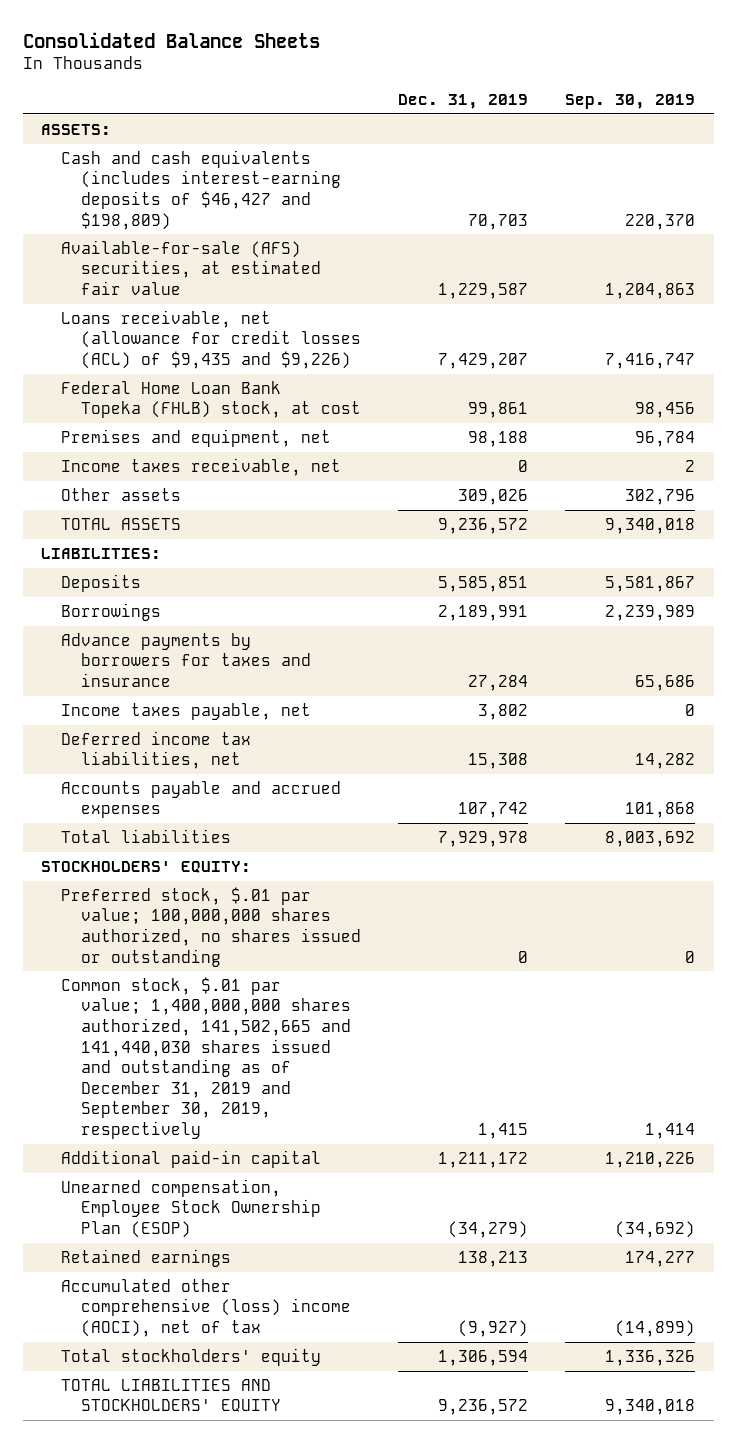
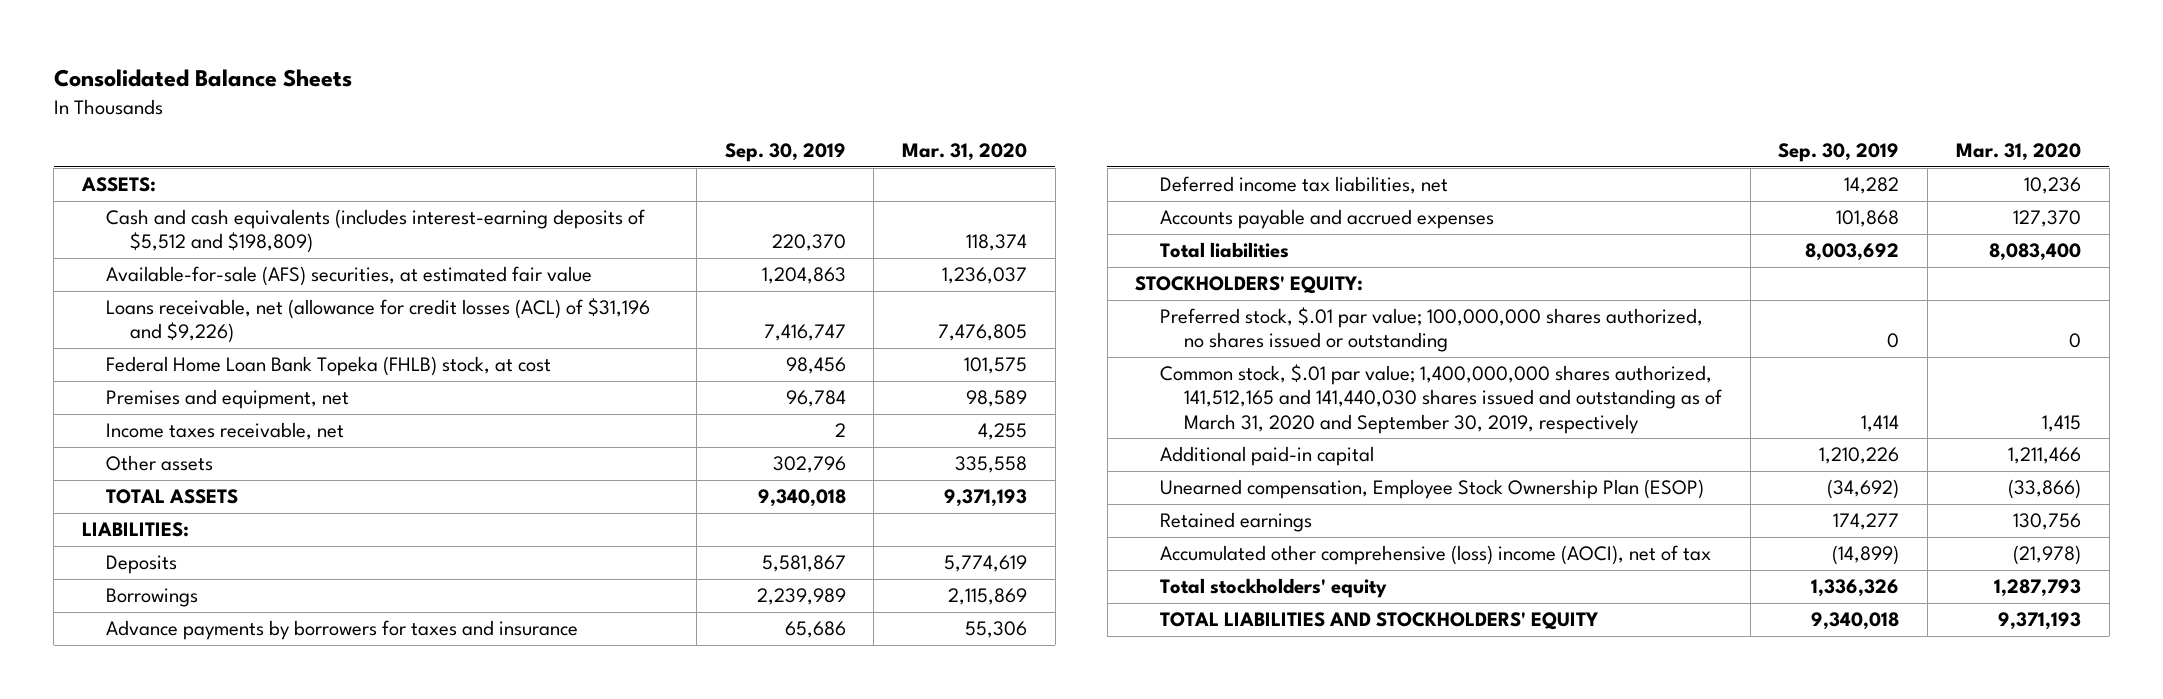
[398,94,529,110] Dec. 31, 2019 -> none
none -> [902,143,1028,162] Mar. 31, 2020
[61,149,342,230] Cash and cash equivalents (includes interest-earning deposits of $46,427 and $198,809) -> [106,209,646,254] Cash and cash equivalents (includes interest-earning deposits of $5,512 and $198,809)
[61,309,362,370] Loans receivable, net (allowance for credit losses (ACL) of $9,435 and $9,226) -> [106,298,651,344] Loans receivable, net (allowance for credit losses (ACL) of $31,196 and $9,226)
[61,702,312,720] Income taxes payable, net -> none
[61,976,352,1140] Common stock, $.01 par value; 1,400,000,000 shares authorized, 141,502,665 and 141,440,030 shares issued and outstanding as of December 31, 2019 and September 30, 2019, respectively -> [1159,364,1722,434] Common stock, $.01 par value; 1,400,000,000 shares authorized, 141,512,165 and 141,440,030 shares issued and outstanding as of March 31, 2020 and September 30, 2019, respectively

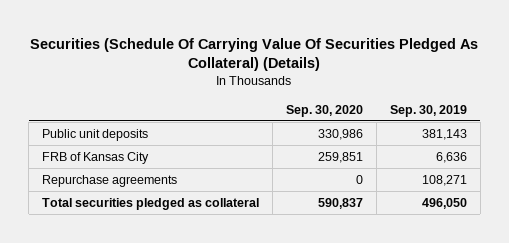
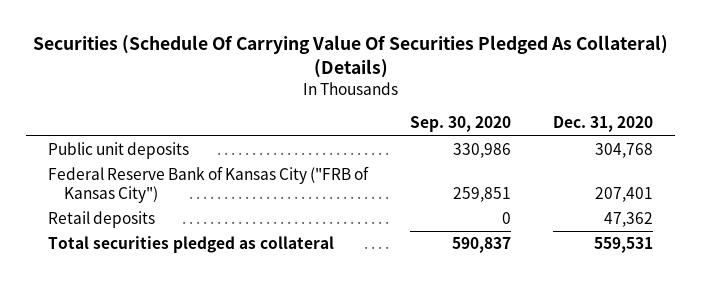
[389,104,467,117] Sep. 30, 2019 -> none
none -> [553,116,654,133] Dec. 31, 2020
[42,174,178,187] Repurchase agreements -> none
[42,151,150,164] FRB of Kansas City -> [47,166,369,204] Federal Reserve Bank of Kansas City ("FRB of Kansas City")
none -> [47,211,155,229] Retail deposits

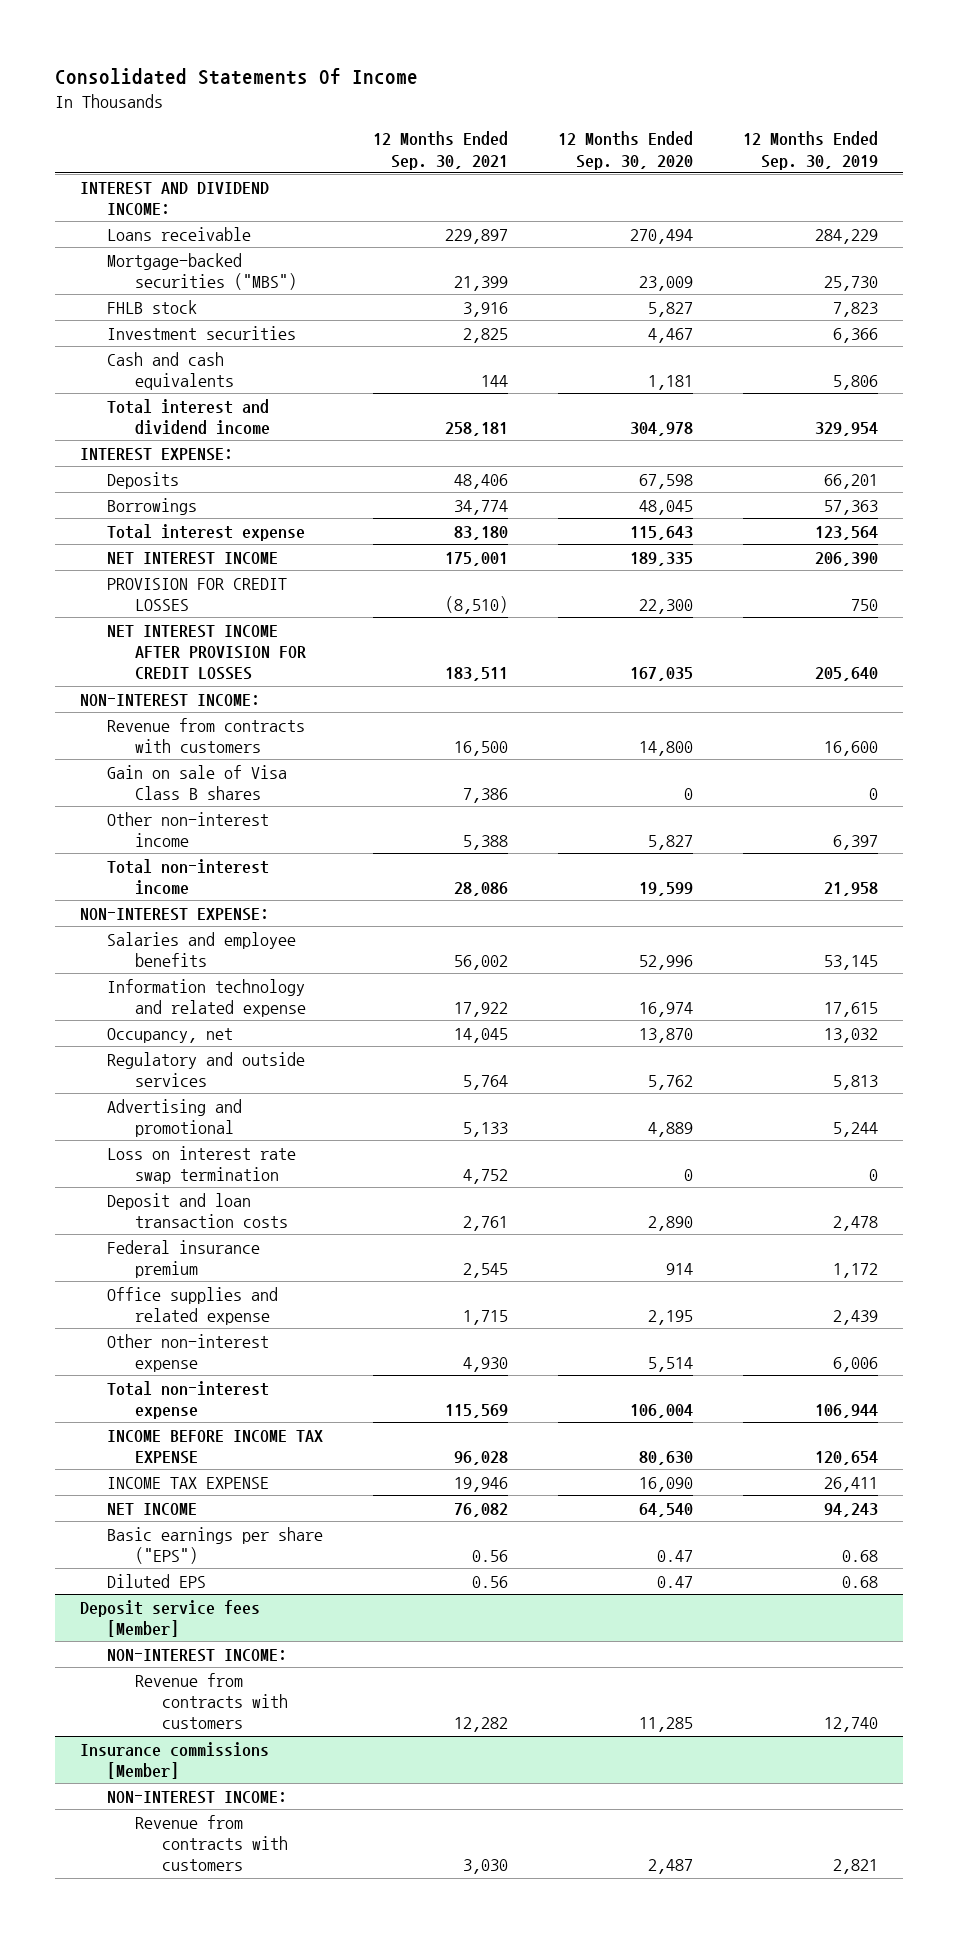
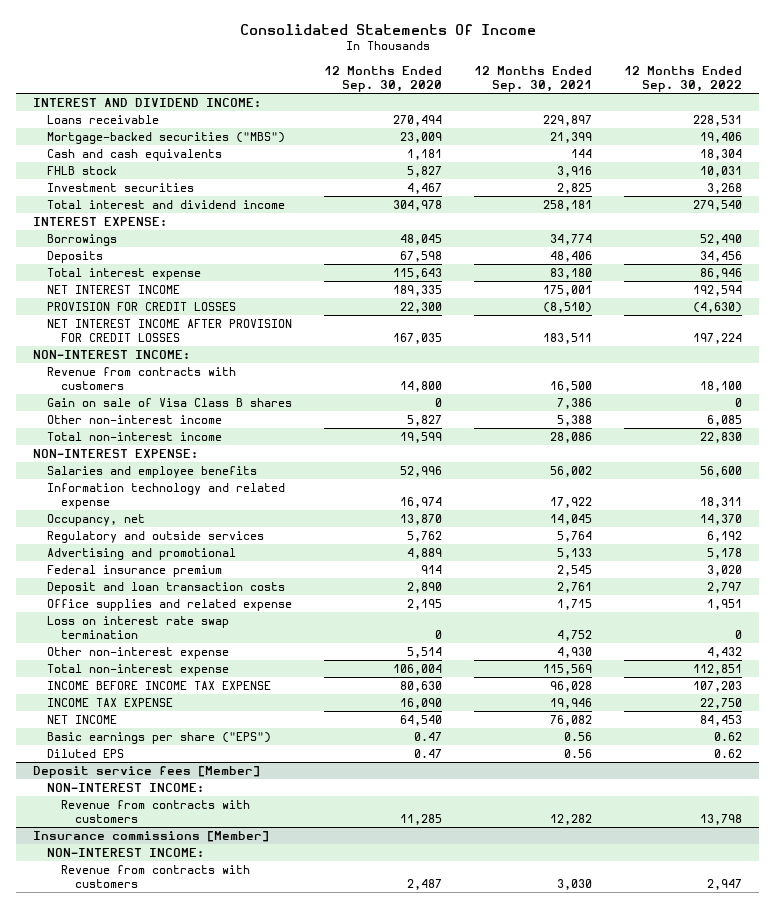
[743,131,879,170] 12 Months Ended Sep. 30, 2019 -> none
none -> [624,66,743,93] 12 Months Ended Sep. 30, 2022
[107,351,234,391] Cash and cash equivalents -> [46,149,222,162] Cash and cash equivalents
[107,471,180,489] Deposits -> [46,251,103,264] Deposits
[107,1192,288,1229] Deposit and loan transaction costs -> [46,582,285,595] Deposit and loan transaction costs
[107,1145,297,1185] Loss on interest rate swap termination -> [46,616,229,639] Loss on interest rate swap termination

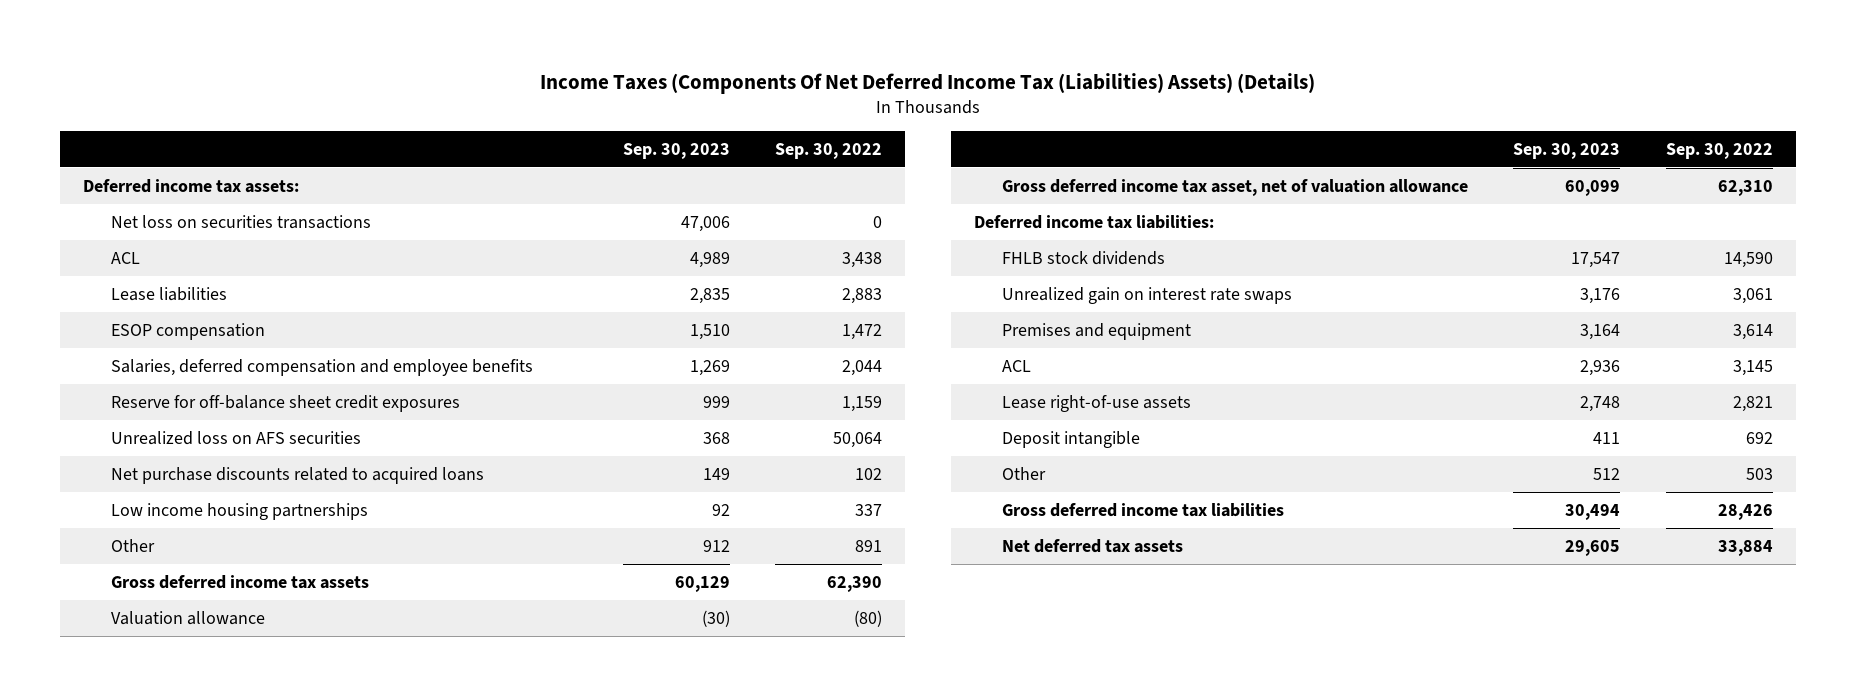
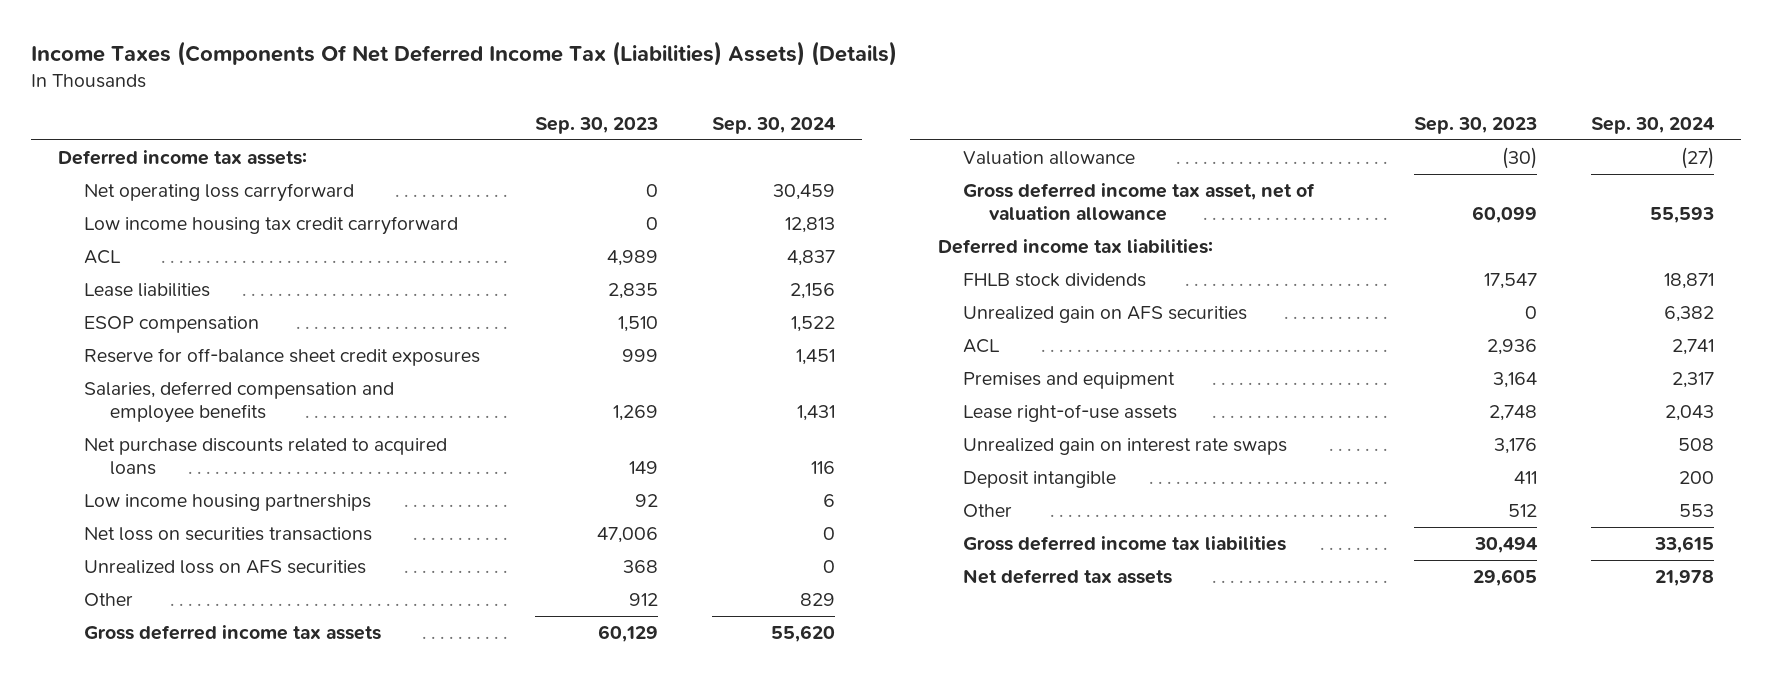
[775,143,883,160] Sep. 30, 2022 -> none
none -> [711,116,836,134] Sep. 30, 2024
none -> [84,183,355,203] Net operating loss carryforward
none -> [84,216,459,236] Low income housing tax credit carryforward
[110,358,533,376] Salaries, deferred compensation and employee benefits -> [84,381,395,424] Salaries, deferred compensation and employee benefits
[110,214,371,229] Net loss on securities transactions -> [84,527,373,542] Net loss on securities transactions
[110,430,361,445] Unrealized loss on AFS securities -> [84,560,367,575] Unrealized loss on AFS securities
none -> [963,306,1248,324] Unrealized gain on AFS securities
[1001,322,1191,340] Premises and equipment -> [963,372,1176,390] Premises and equipment
[1001,286,1292,304] Unrealized gain on interest rate swaps -> [963,438,1288,456] Unrealized gain on interest rate swaps

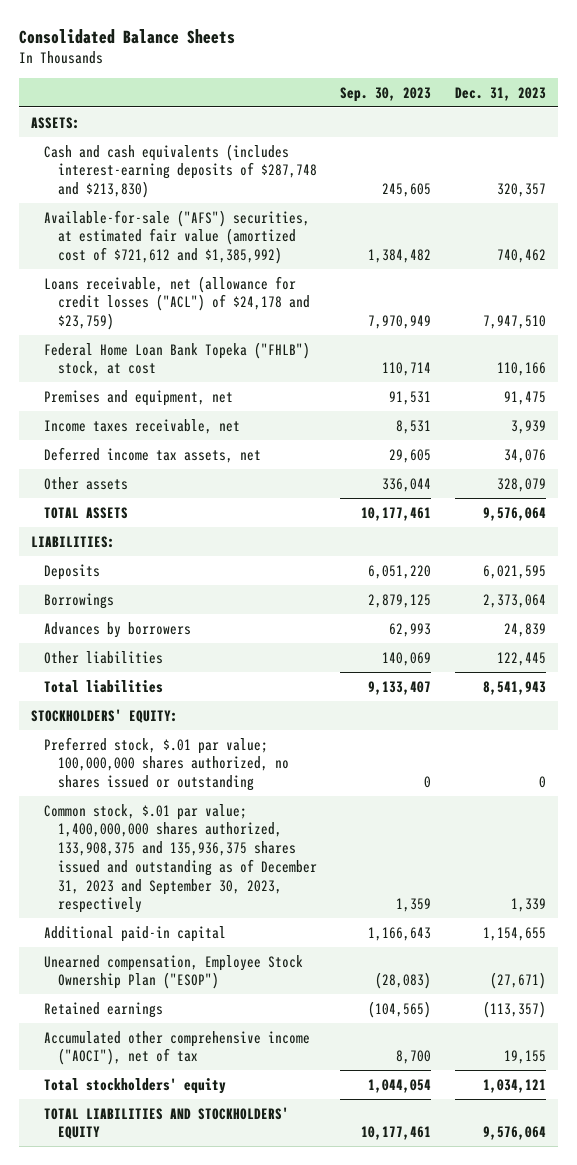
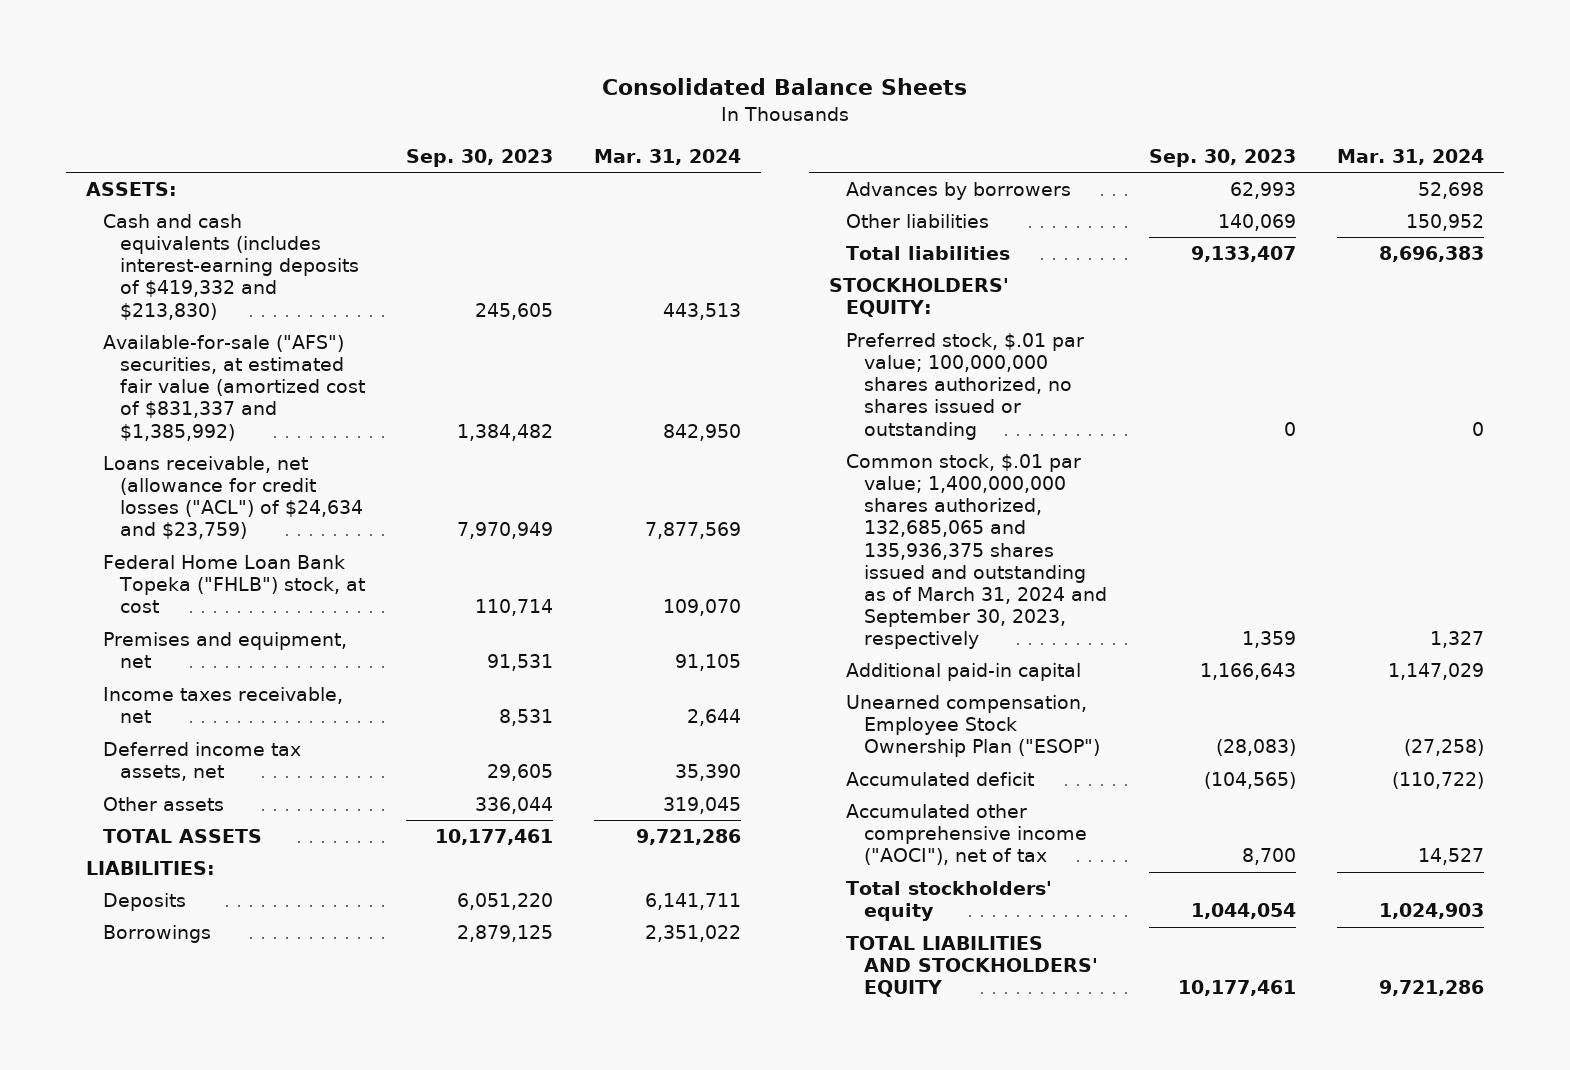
[454,86,546,101] Dec. 31, 2023 -> none
none -> [593,148,741,165] Mar. 31, 2024
[44,143,317,199] Cash and cash equivalents (includes interest-earning deposits of $287,748 and $213,830) -> [103,214,360,320] Cash and cash equivalents (includes interest-earning deposits of $419,332 and $213,830)
[44,209,311,265] Available-for-sale ("AFS") securities, at estimated fair value (amortized cost of $721,612 and $1,385,992) -> [103,335,366,441] Available-for-sale ("AFS") securities, at estimated fair value (amortized cost of $831,337 and $1,385,992)
[44,275,310,331] Loans receivable, net (allowance for credit losses ("ACL") of $24,178 and $23,759) -> [103,456,364,540] Loans receivable, net (allowance for credit losses ("ACL") of $24,634 and $23,759)
[44,803,317,914] Common stock, $.01 par value; 1,400,000,000 shares authorized, 133,908,375 and 135,936,375 shares issued and outstanding as of December 31, 2023 and September 30, 2023, respectively -> [846,454,1107,649] Common stock, $.01 par value; 1,400,000,000 shares authorized, 132,685,065 and 135,936,375 shares issued and outstanding as of March 31, 2024 and September 30, 2023, respectively
[44,1001,164,1018] Retained earnings -> [846,772,1035,787] Accumulated deficit

